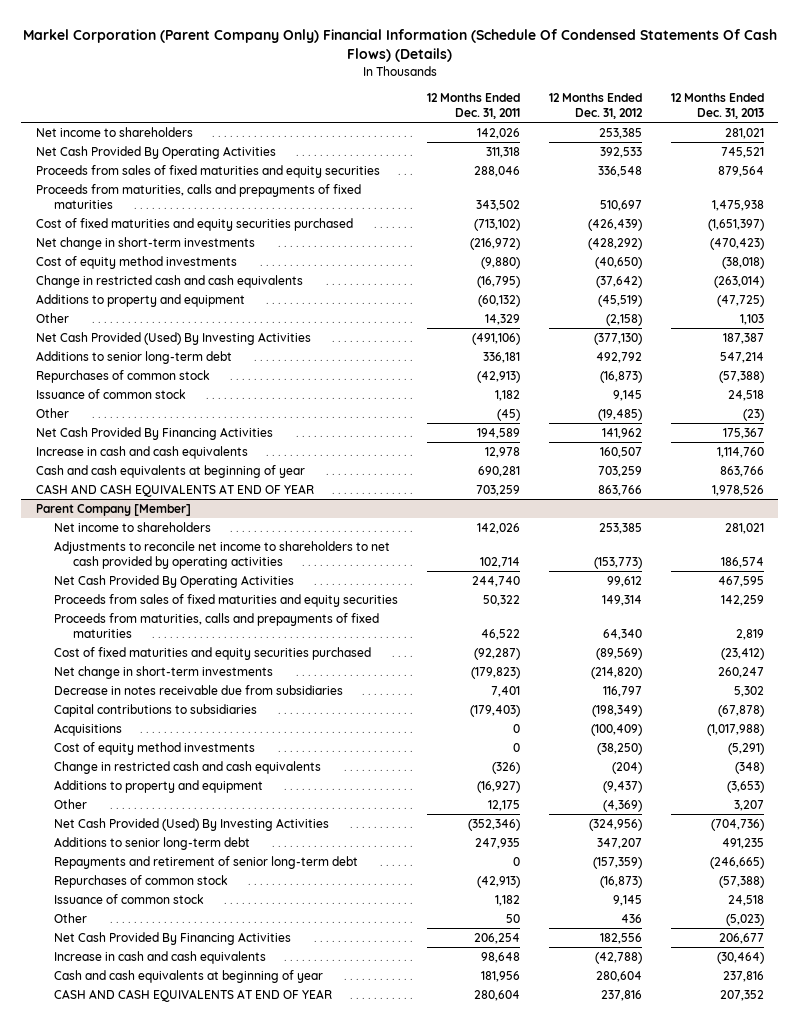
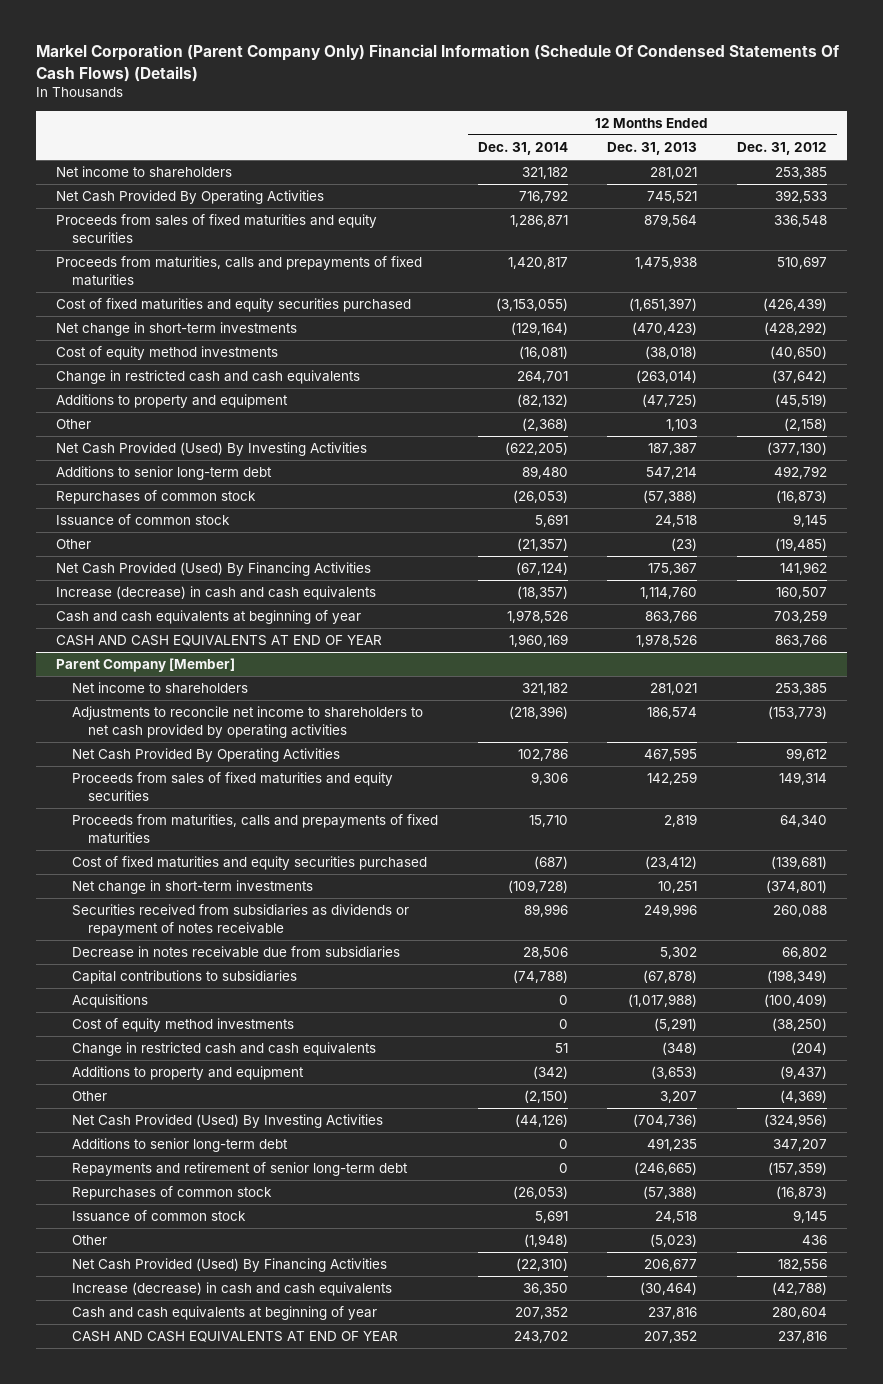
[427,92,521,119] 12 Months Ended Dec. 31, 2011 -> none
none -> [477,142,568,156] Dec. 31, 2014
[35,427,273,441] Net Cash Provided By Financing Activities -> [56,562,372,577] Net Cash Provided (Used) By Financing Activities
[35,446,248,460] Increase in cash and cash equivalents -> [56,586,377,601] Increase (decrease) in cash and cash equivalents
[596,648,643,661] (89,569) -> [771,856,828,870] (139,681)
[591,667,643,680] (214,820) -> [766,880,828,894] (374,801)
[717,667,764,679] 260,247 -> [658,881,698,894] 10,251
none -> [71,904,409,936] Securities received from subsidiaries as dividends or repayment of notes receivable
[603,686,643,698] 116,797 -> [782,947,828,960] 66,802
[54,932,292,946] Net Cash Provided By Financing Activities -> [71,1258,387,1273] Net Cash Provided (Used) By Financing Activities
[54,951,267,965] Increase in cash and cash equivalents -> [71,1282,392,1297] Increase (decrease) in cash and cash equivalents

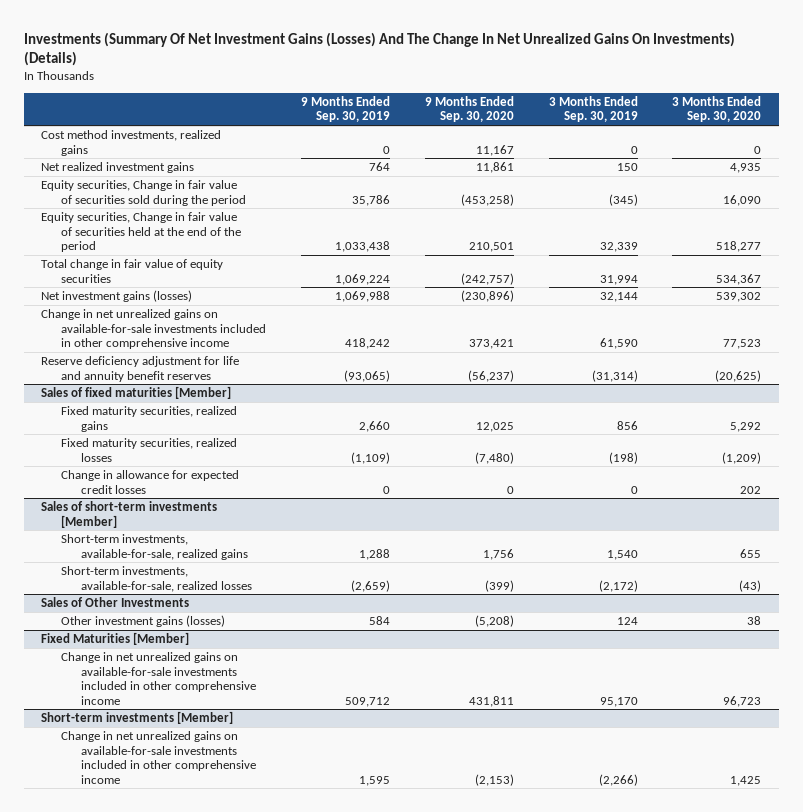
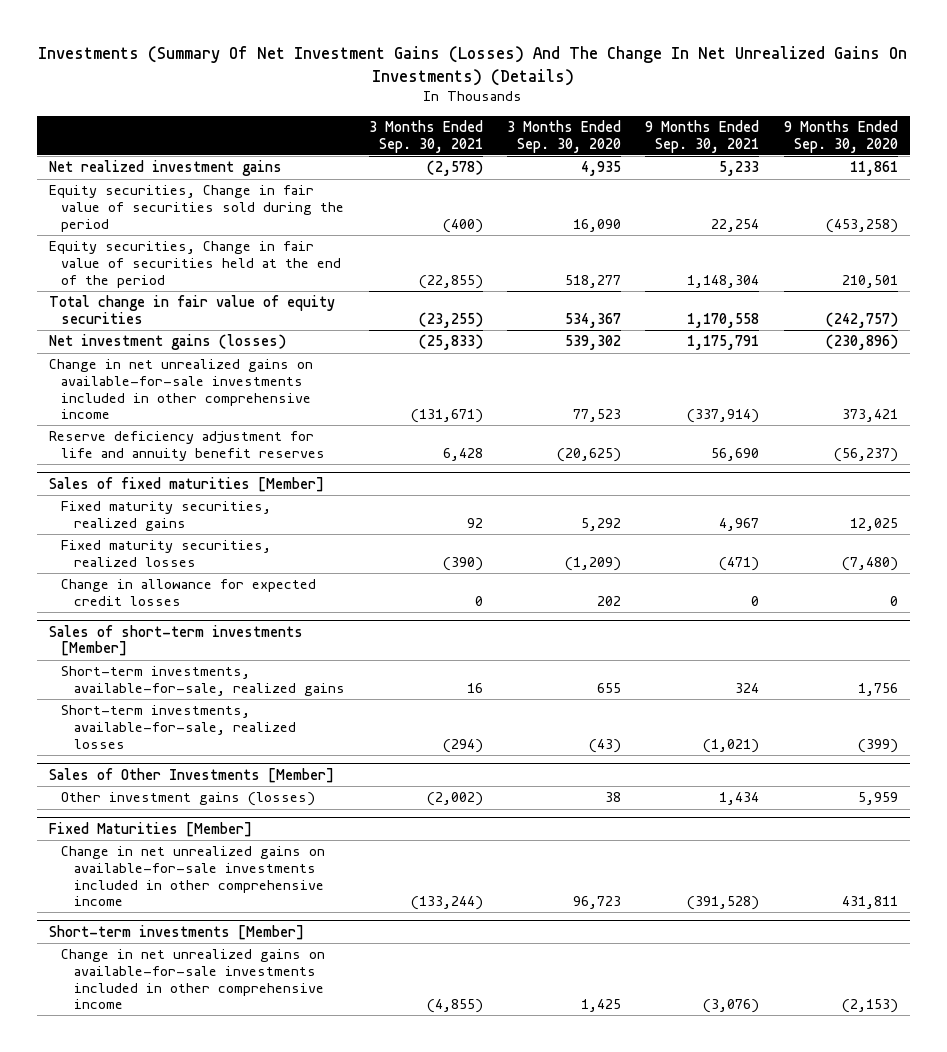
[301,95,391,123] 9 Months Ended Sep. 30, 2019 -> none
[548,95,638,123] 3 Months Ended Sep. 30, 2019 -> none
none -> [368,119,483,153] 3 Months Ended Sep. 30, 2021
none -> [645,119,760,153] 9 Months Ended Sep. 30, 2021
[41,130,222,156] Cost method investments, realized gains -> none
[41,597,190,608] Sales of Other Investments -> [49,767,335,783] Sales of Other Investments [Member]
[474,615,514,628] (5,208) -> [857,792,898,806] 5,959

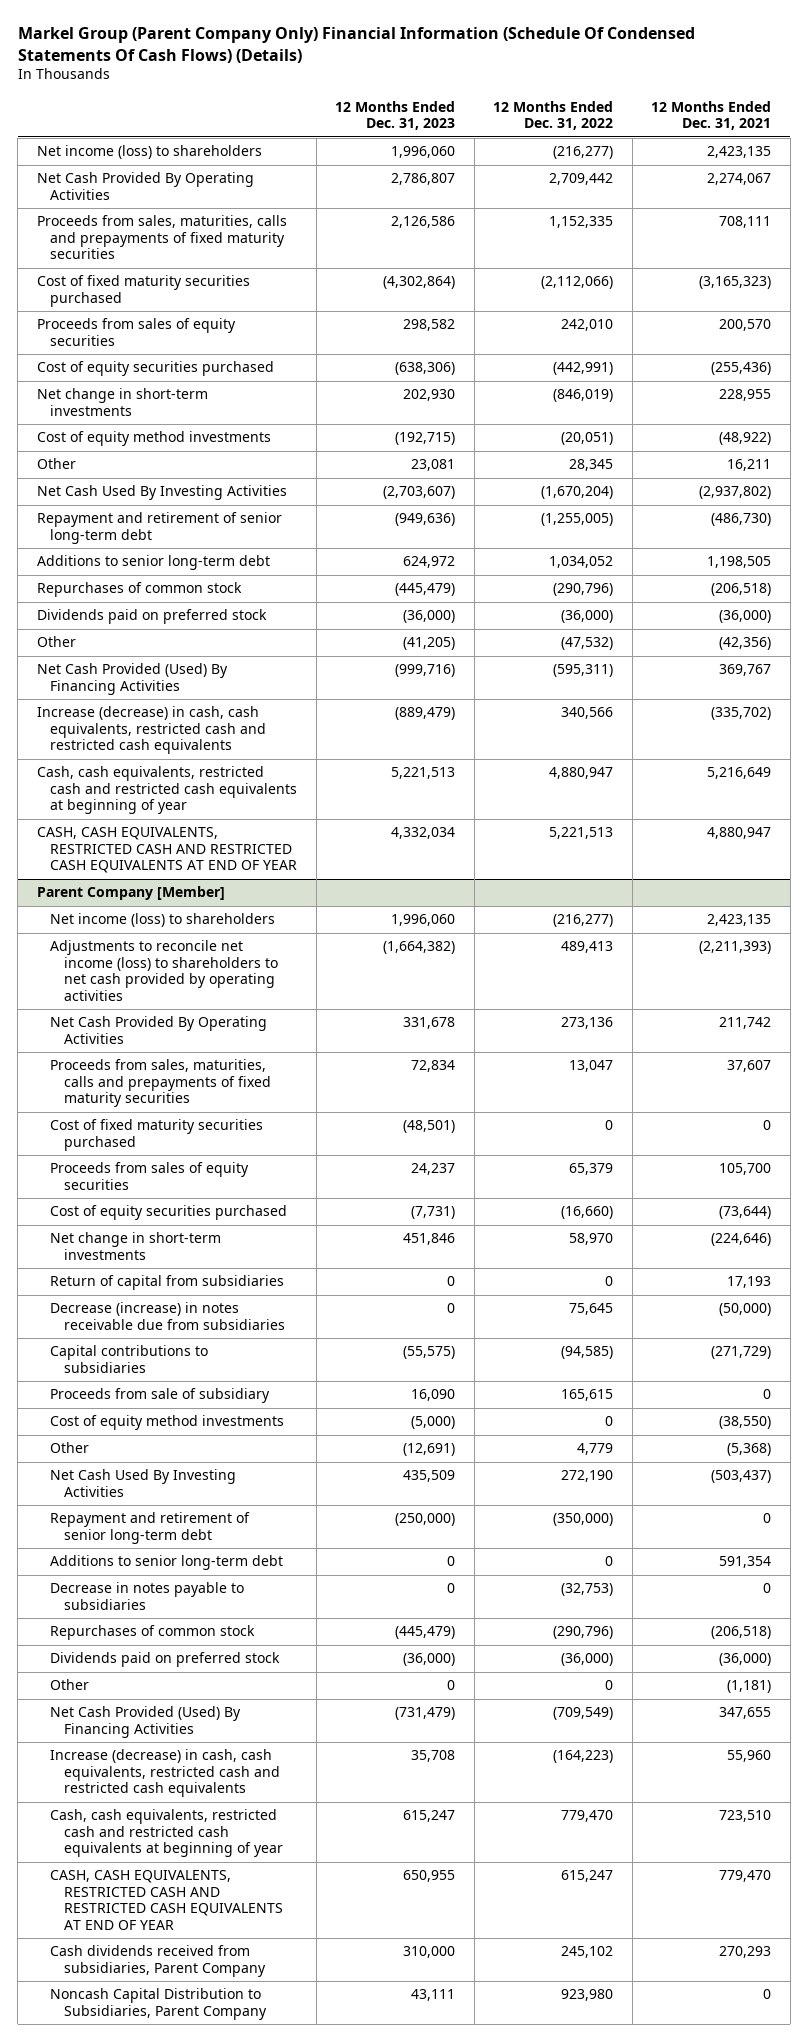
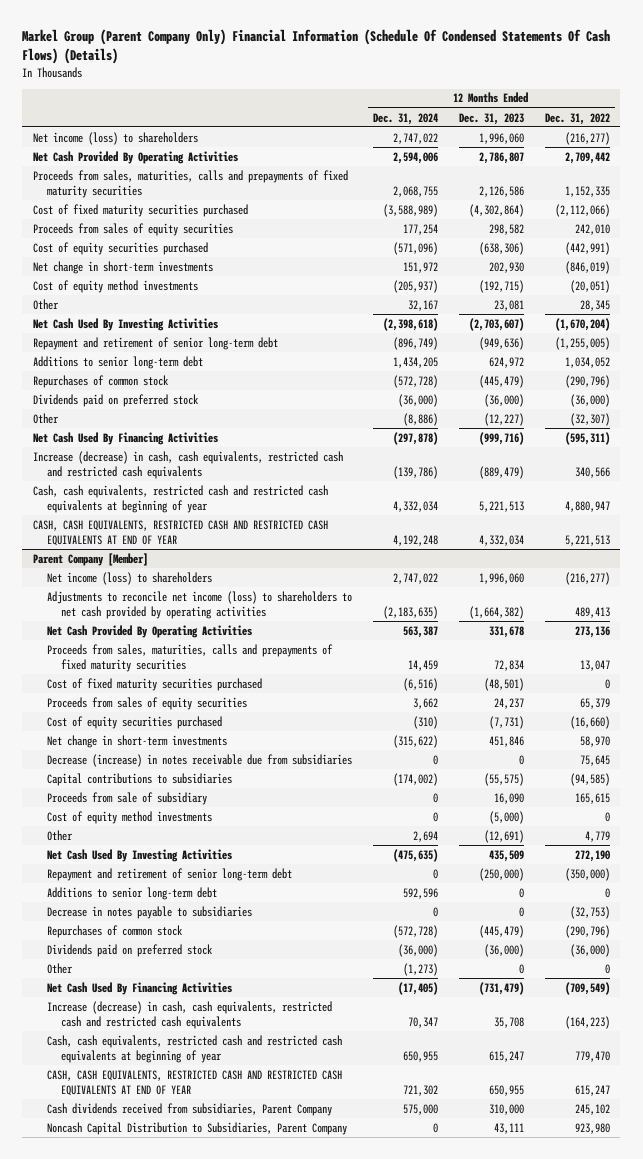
[651,100,772,131] 12 Months Ended Dec. 31, 2021 -> none
none -> [372,112,438,125] Dec. 31, 2024
[403,637,456,651] (41,205) -> [483,412,524,426] (12,227)
[561,637,614,651] (47,532) -> [569,412,610,426] (32,307)
[36,663,228,695] Net Cash Provided (Used) By Financing Activities -> [32,431,218,445] Net Cash Used By Financing Activities
[50,1275,285,1291] Return of capital from subsidiaries -> none
[50,1706,242,1738] Net Cash Provided (Used) By Financing Activities -> [46,981,232,995] Net Cash Used By Financing Activities

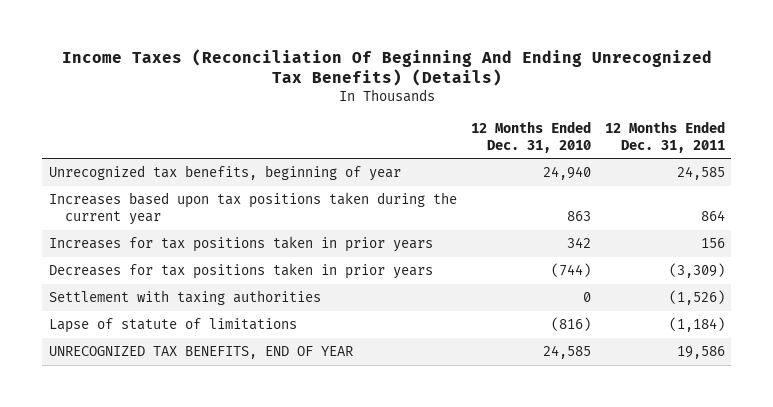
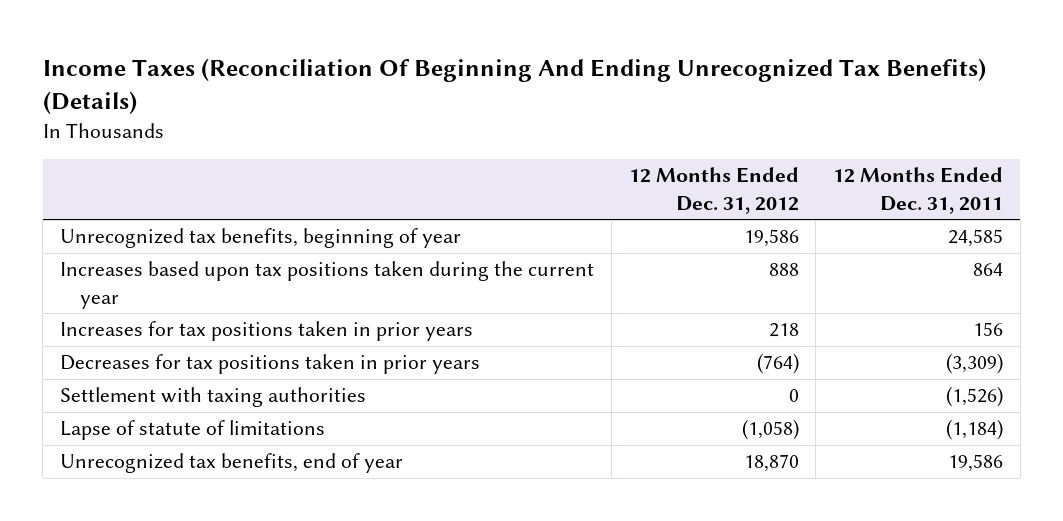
[470,120,591,153] 12 Months Ended Dec. 31, 2010 -> none
none -> [628,167,799,214] 12 Months Ended Dec. 31, 2012
[48,346,353,360] UNRECOGNIZED TAX BENEFITS, END OF YEAR -> [60,453,404,474] Unrecognized tax benefits, end of year

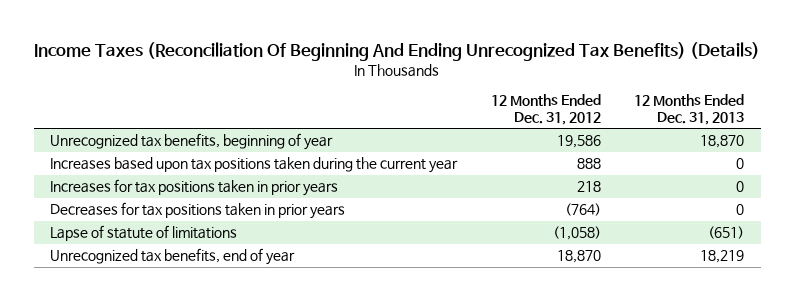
[833,167,1004,214] 12 Months Ended Dec. 31, 2011 -> none
none -> [634,94,745,125] 12 Months Ended Dec. 31, 2013
[60,387,367,408] Settlement with taxing authorities -> none

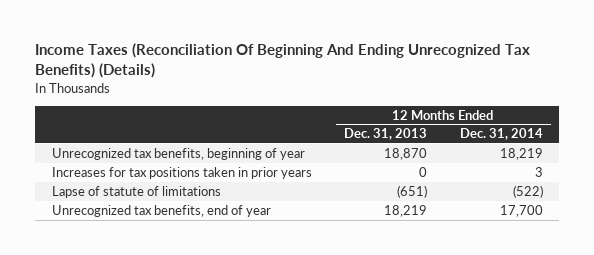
[490,94,601,125] 12 Months Ended Dec. 31, 2012 -> none
none -> [459,128,543,141] Dec. 31, 2014
[50,157,459,174] Increases based upon tax positions taken during the current year -> none
[50,202,346,220] Decreases for tax positions taken in prior years -> none

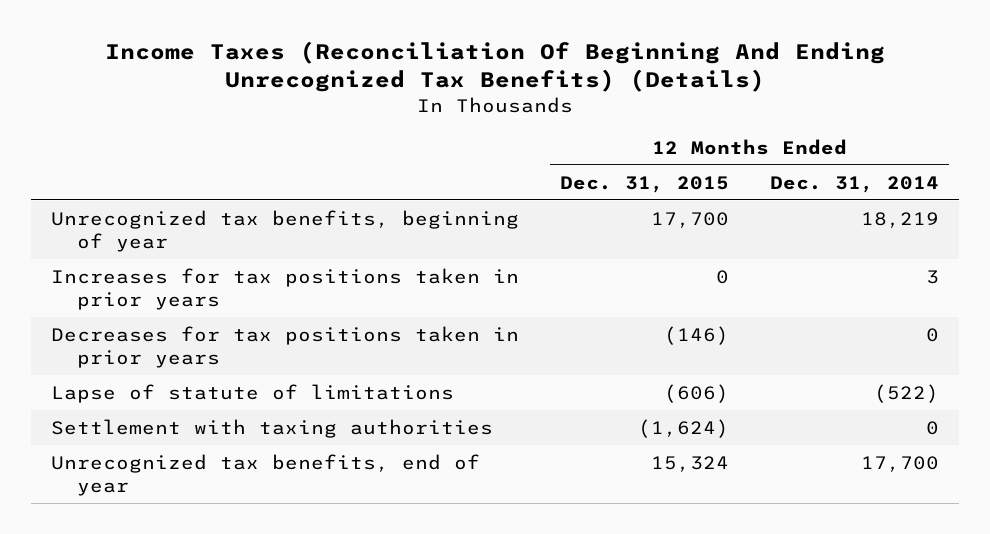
[344,128,428,141] Dec. 31, 2013 -> none
none -> [560,175,730,193] Dec. 31, 2015
none -> [51,325,520,368] Decreases for tax positions taken in prior years
none -> [51,418,494,438] Settlement with taxing authorities

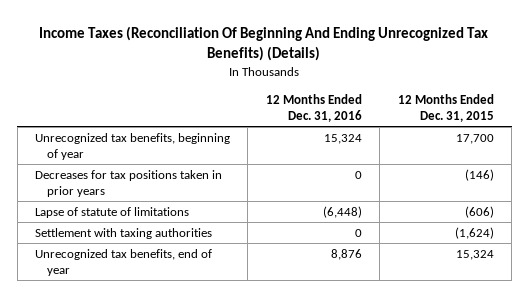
[769,175,939,193] Dec. 31, 2014 -> none
none -> [265,93,362,123] 12 Months Ended Dec. 31, 2016
[51,267,520,310] Increases for tax positions taken in prior years -> none

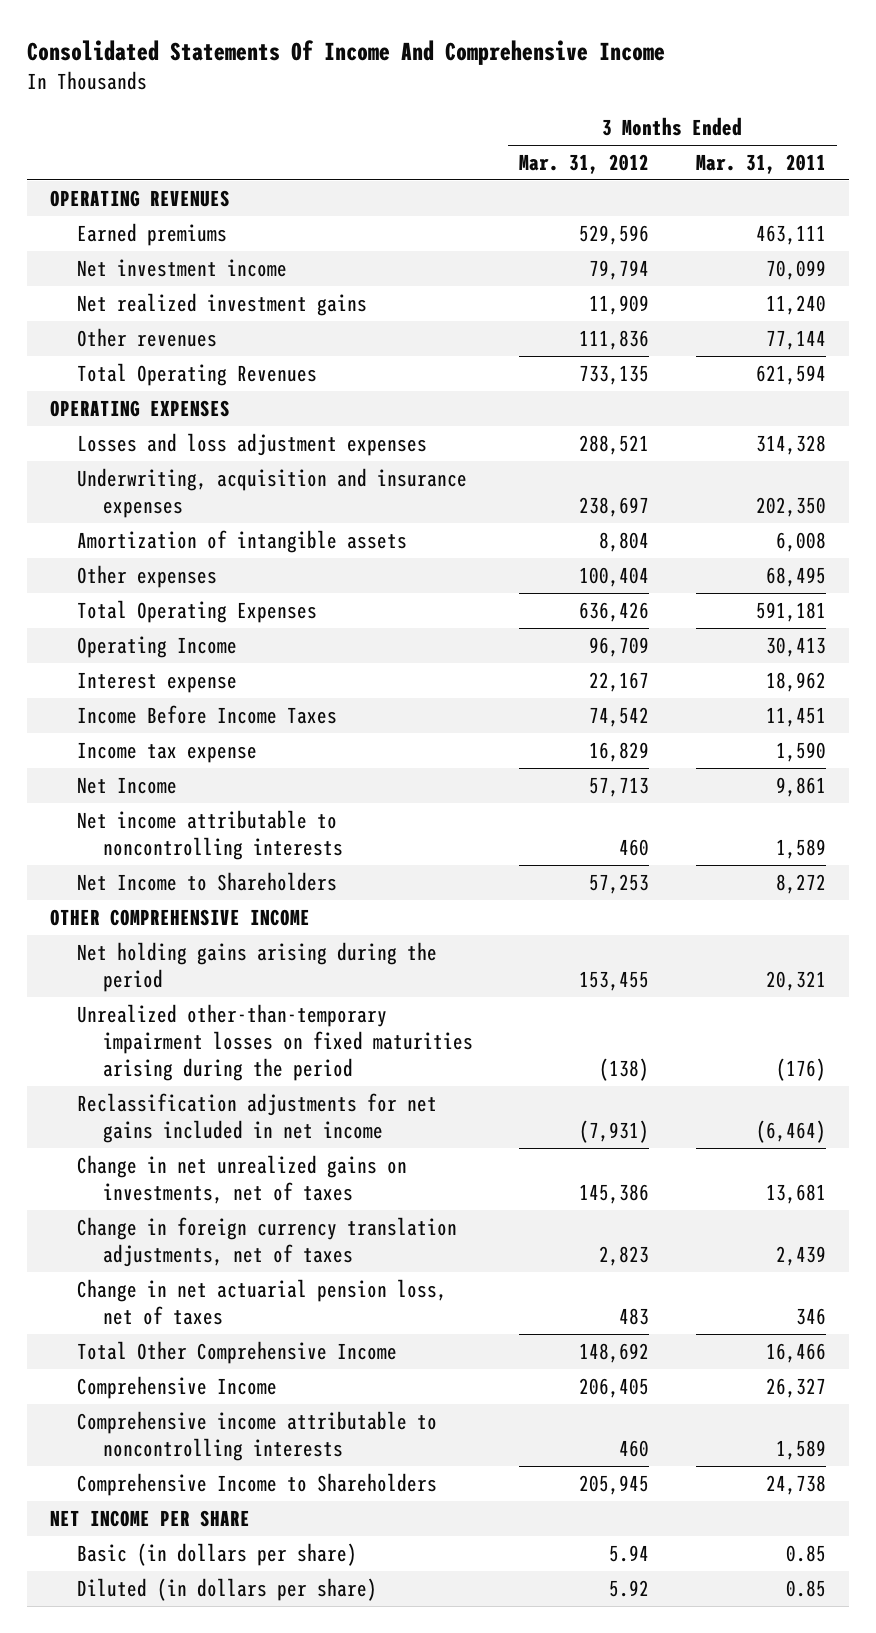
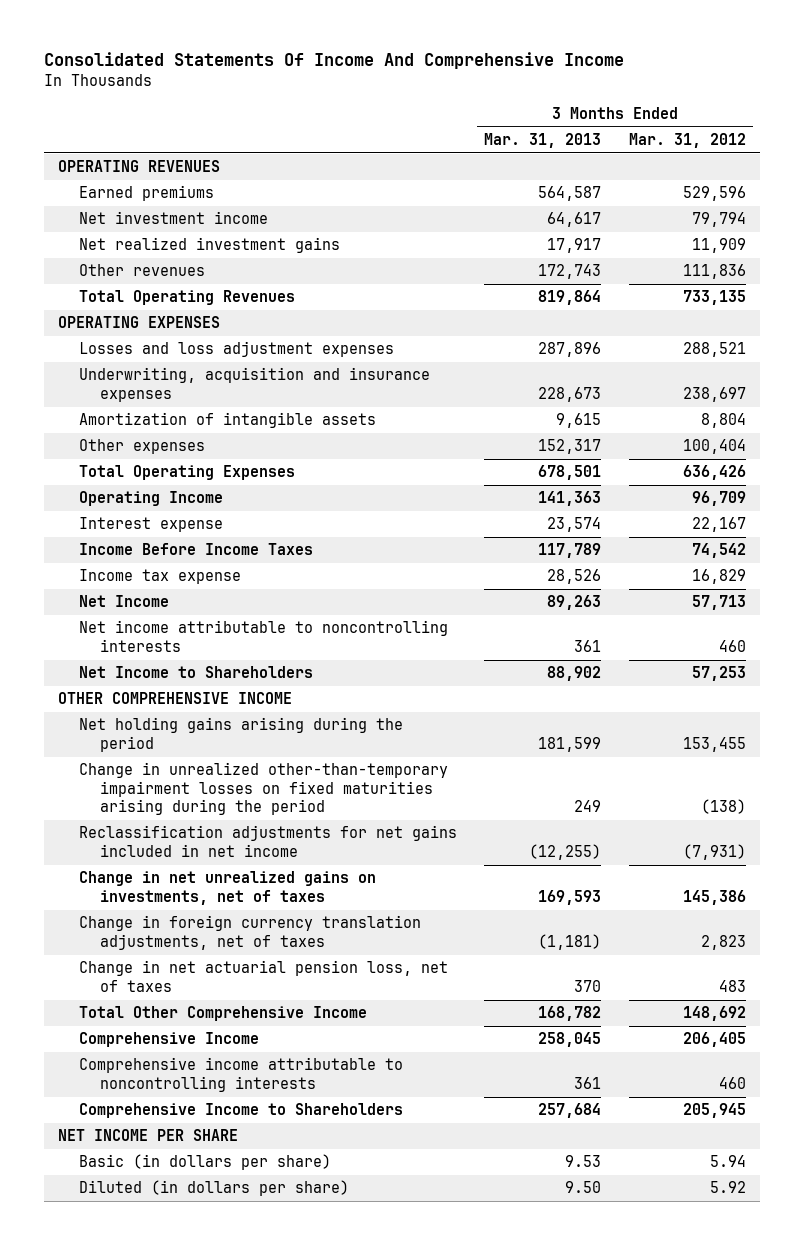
[695,153,826,174] Mar. 31, 2011 -> none
none -> [484,132,602,148] Mar. 31, 2013
[76,1003,474,1081] Unrealized other-than-temporary impairment losses on fixed maturities arising during the period -> [78,762,448,816] Change in unrealized other-than-temporary impairment losses on fixed maturities arising during the period

